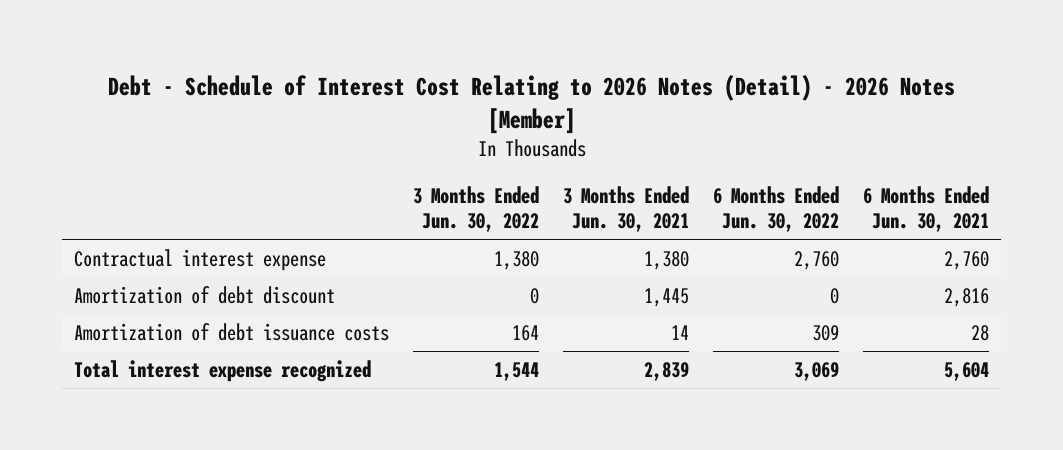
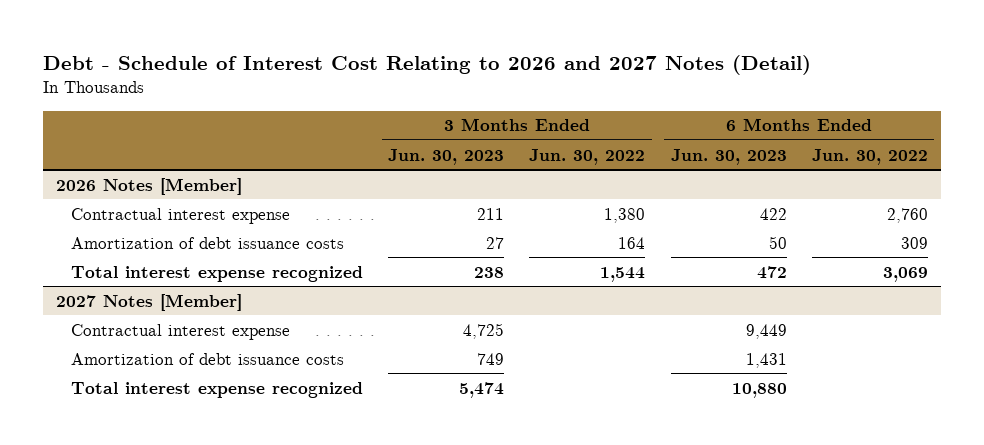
[107,73,955,134] Debt - Schedule of Interest Cost Relating to 2026 Notes (Detail) - 2026 Notes [Member] -> [43,55,812,76] Debt - Schedule of Interest Cost Relating to 2026 and 2027 Notes (Detail)
[563,186,690,233] 3 Months Ended Jun. 30, 2021 -> none
[863,186,990,233] 6 Months Ended Jun. 30, 2021 -> none
none -> [387,148,504,165] Jun. 30, 2023
none -> [670,148,787,165] Jun. 30, 2023
none -> [56,177,243,195] 2026 Notes [Member]
[73,285,335,304] Amortization of debt discount -> none
none -> [56,293,243,311] 2027 Notes [Member]
none -> [70,323,290,340] Contractual interest expense
none -> [70,352,344,365] Amortization of debt issuance costs
none -> [70,381,363,398] Total interest expense recognized

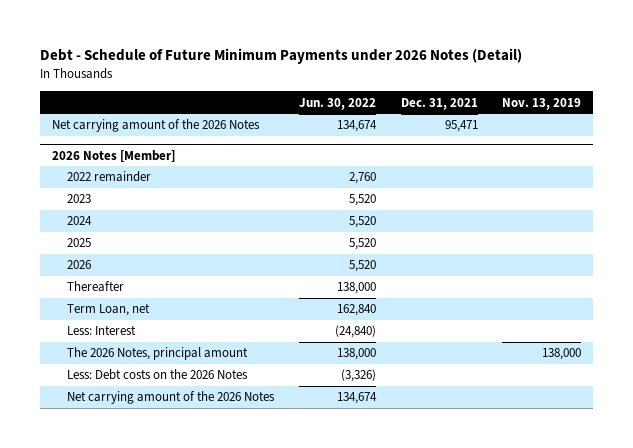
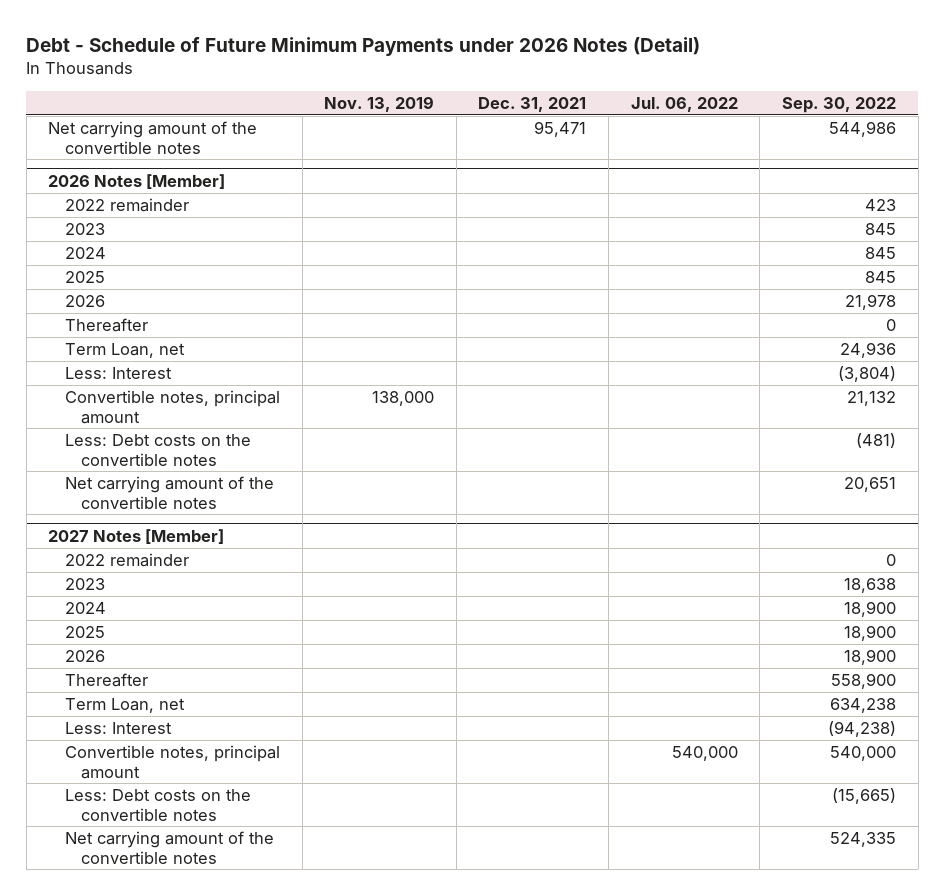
[298,97,376,110] Jun. 30, 2022 -> none
none -> [630,96,738,112] Jul. 06, 2022
none -> [782,96,897,113] Sep. 30, 2022
[51,119,260,133] Net carrying amount of the 2026 Notes -> [48,121,258,154] Net carrying amount of the convertible notes
[67,347,249,361] The 2026 Notes, principal amount -> [64,390,280,424] Convertible notes, principal amount
[67,369,249,381] Less: Debt costs on the 2026 Notes -> [64,434,251,466] Less: Debt costs on the convertible notes
[67,391,276,405] Net carrying amount of the 2026 Notes -> [64,476,274,509] Net carrying amount of the convertible notes
none -> [48,528,225,544] 2027 Notes [Member]
none -> [64,553,189,568] 2022 remainder
none -> [64,578,105,591] 2023
none -> [64,602,106,615] 2024
none -> [64,626,105,639] 2025
none -> [64,650,105,663] 2026
none -> [64,673,148,688] Thereafter
none -> [64,698,185,714] Term Loan, net
none -> [64,722,172,735] Less: Interest
none -> [64,745,280,779] Convertible notes, principal amount
none -> [64,789,251,821] Less: Debt costs on the convertible notes
none -> [64,831,274,864] Net carrying amount of the convertible notes

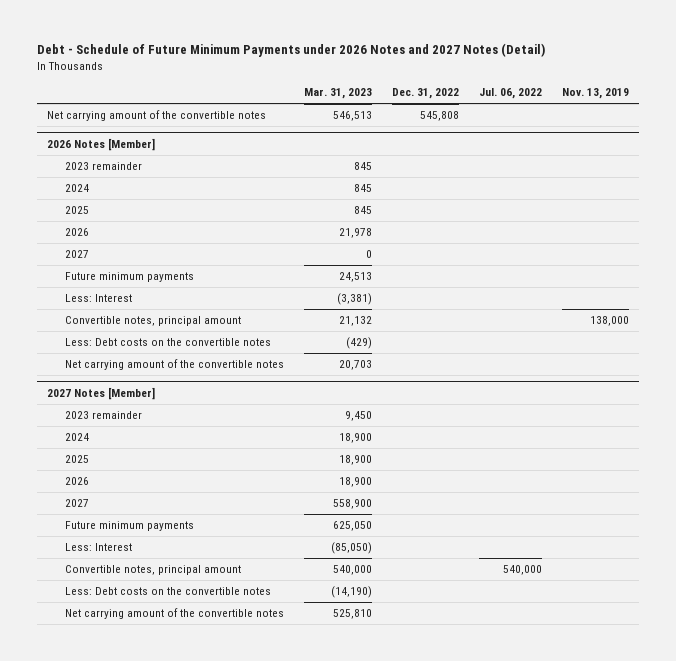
[26,36,701,56] Debt - Schedule of Future Minimum Payments under 2026 Notes (Detail) -> [36,43,545,58] Debt - Schedule of Future Minimum Payments under 2026 Notes and 2027 Notes (Detail)
[478,96,587,112] Dec. 31, 2021 -> none
[782,96,897,113] Sep. 30, 2022 -> none
none -> [304,88,373,100] Mar. 31, 2023
none -> [392,88,460,100] Dec. 31, 2022
[64,223,105,236] 2023 -> none
[64,198,189,213] 2022 remainder -> [64,162,142,171] 2023 remainder
[64,318,148,333] Thereafter -> none
none -> [64,250,89,259] 2027
[64,343,185,359] Term Loan, net -> [64,272,194,283] Future minimum payments
[64,578,105,591] 2023 -> none
[64,553,189,568] 2022 remainder -> [64,411,142,420] 2023 remainder
[64,673,148,688] Thereafter -> none
none -> [64,499,89,508] 2027
[64,698,185,714] Term Loan, net -> [64,521,194,532] Future minimum payments

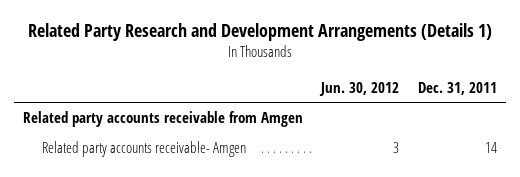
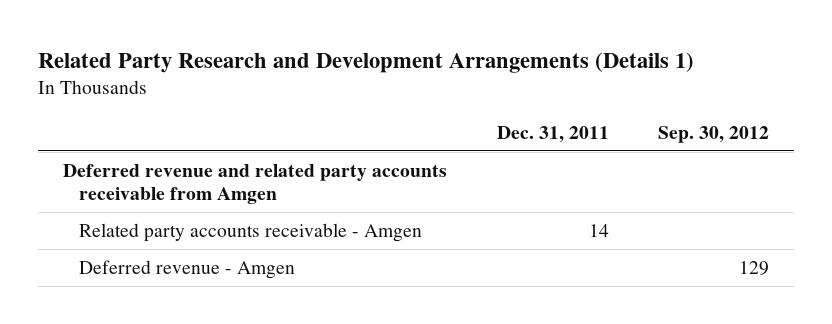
[319,81,400,96] Jun. 30, 2012 -> none
none -> [658,125,770,143] Sep. 30, 2012
[22,111,303,128] Related party accounts receivable from Amgen -> [63,163,448,205] Deferred revenue and related party accounts receivable from Amgen
[42,141,247,158] Related party accounts receivable- Amgen -> [78,222,422,242] Related party accounts receivable - Amgen
none -> [78,259,295,279] Deferred revenue - Amgen

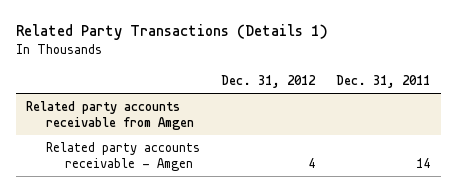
[38,52,695,74] Related Party Research and Development Arrangements (Details 1) -> [15,24,328,41] Related Party Transactions (Details 1)
[658,125,770,143] Sep. 30, 2012 -> none
none -> [221,74,317,88] Dec. 31, 2012
[63,163,448,205] Deferred revenue and related party accounts receivable from Amgen -> [26,101,194,130] Related party accounts receivable from Amgen
[78,259,295,279] Deferred revenue - Amgen -> none

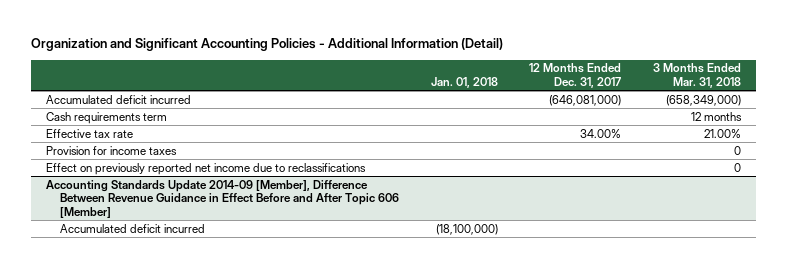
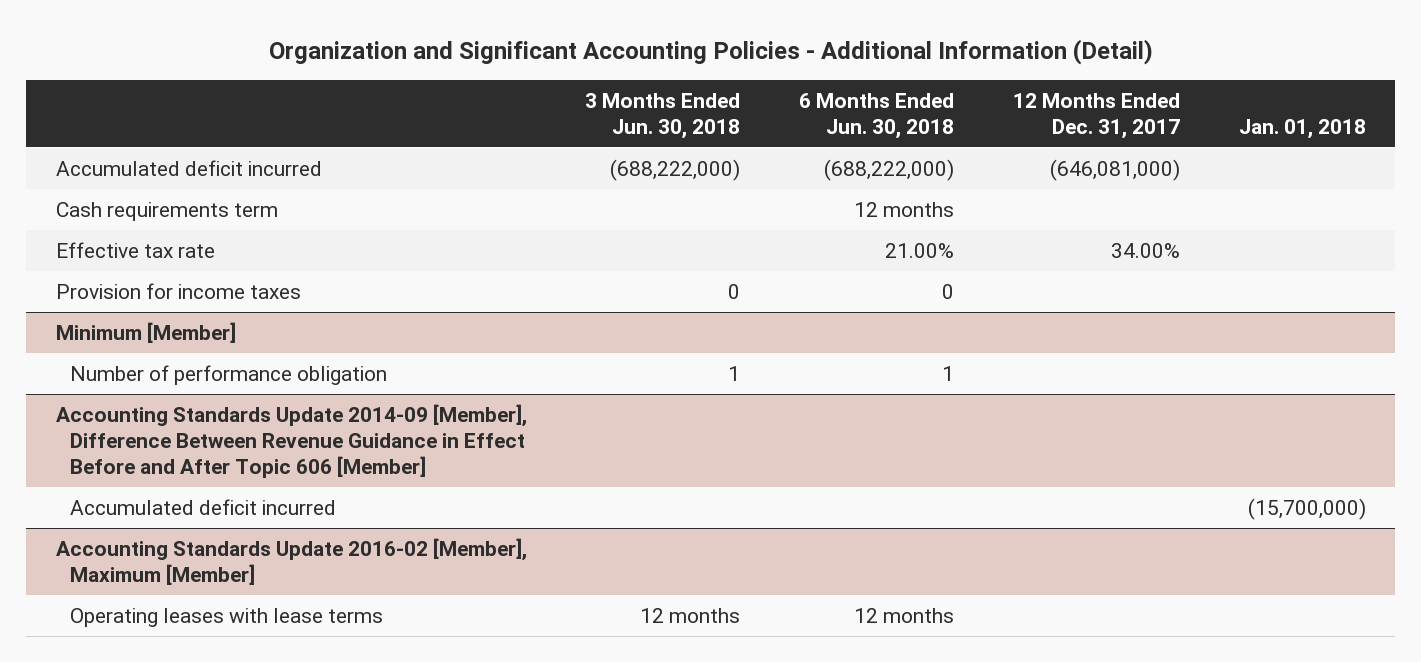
[652,63,741,88] 3 Months Ended Mar. 31, 2018 -> none
none -> [585,93,741,139] 3 Months Ended Jun. 30, 2018
none -> [799,93,955,139] 6 Months Ended Jun. 30, 2018
[46,162,367,175] Effect on previously reported net income due to reclassifications -> none
none -> [55,322,236,344] Minimum [Member]
none -> [70,365,388,386] Number of performance obligation
[435,223,498,235] (18,100,000) -> [1247,498,1366,521] (15,700,000)
none -> [55,538,527,585] Accounting Standards Update 2016-02 [Member], Maximum [Member]
none -> [70,608,384,628] Operating leases with lease terms

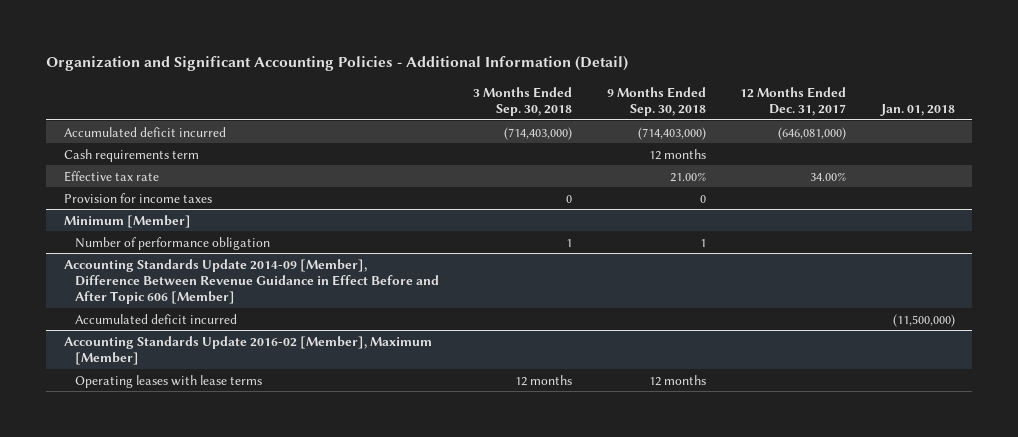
[585,93,741,139] 3 Months Ended Jun. 30, 2018 -> none
[799,93,955,139] 6 Months Ended Jun. 30, 2018 -> none
none -> [473,86,573,116] 3 Months Ended Sep. 30, 2018
none -> [606,86,706,116] 9 Months Ended Sep. 30, 2018
[1247,498,1366,521] (15,700,000) -> [892,313,955,327] (11,500,000)

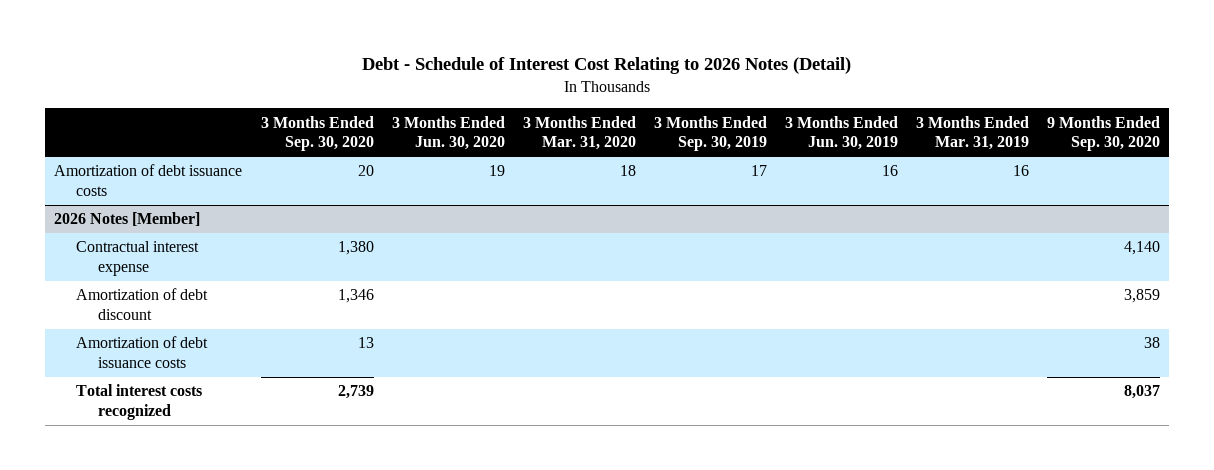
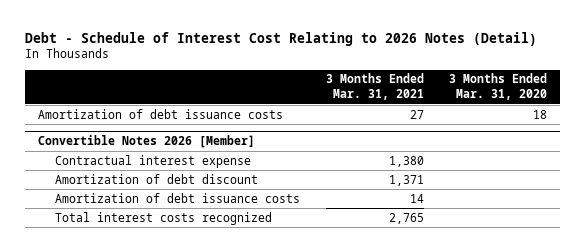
[260,115,374,152] 3 Months Ended Sep. 30, 2020 -> none
[391,115,505,151] 3 Months Ended Jun. 30, 2020 -> none
[653,115,767,152] 3 Months Ended Sep. 30, 2019 -> none
[784,115,898,151] 3 Months Ended Jun. 30, 2019 -> none
[915,115,1029,151] 3 Months Ended Mar. 31, 2019 -> none
[1046,115,1160,152] 9 Months Ended Sep. 30, 2020 -> none
none -> [325,73,424,101] 3 Months Ended Mar. 31, 2021
[54,212,201,227] 2026 Notes [Member] -> [37,135,255,149] Convertible Notes 2026 [Member]

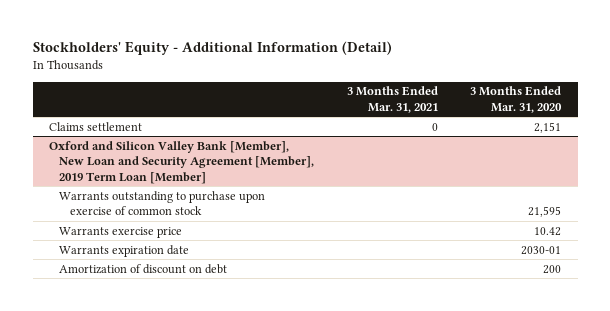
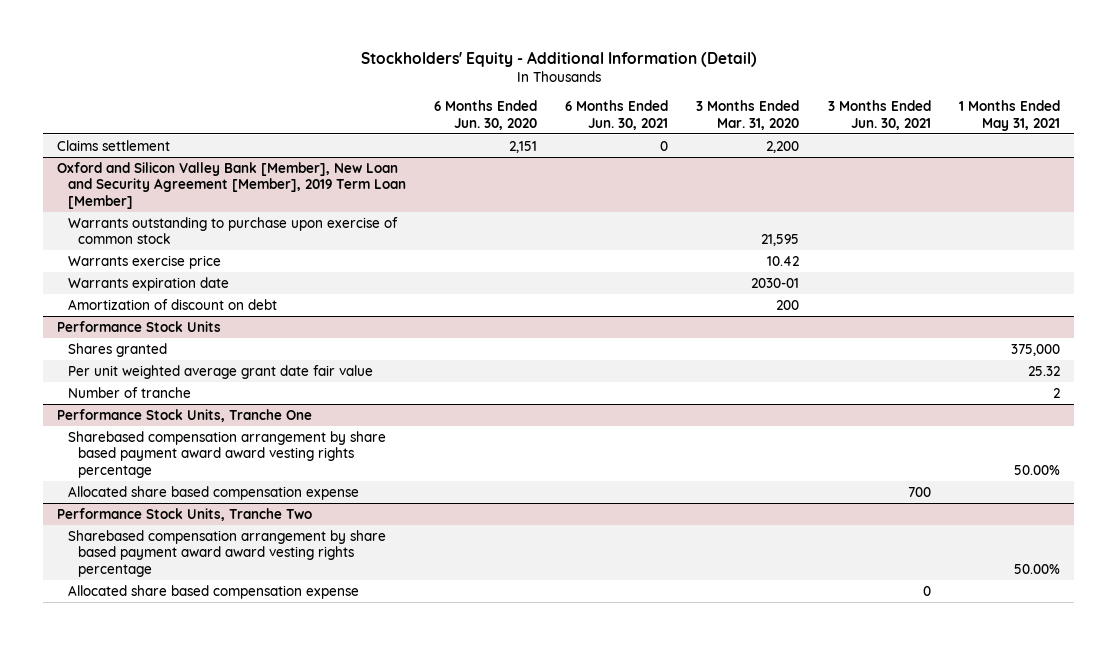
[346,86,438,113] 3 Months Ended Mar. 31, 2021 -> none
none -> [433,100,537,130] 6 Months Ended Jun. 30, 2020
none -> [565,100,669,130] 6 Months Ended Jun. 30, 2021
none -> [827,100,931,130] 3 Months Ended Jun. 30, 2021
none -> [958,100,1060,131] 1 Months Ended May 31, 2021
[534,121,562,133] 2,151 -> [766,140,800,153] 2,200
none -> [57,320,222,332] Performance Stock Units
none -> [67,342,167,357] Shares granted
none -> [67,364,373,379] Per unit weighted average grant date fair value
none -> [67,386,191,398] Number of tranche
none -> [57,408,313,422] Performance Stock Units, Tranche One
none -> [67,430,386,478] Sharebased compensation arrangement by share based payment award award vesting rights percentage
none -> [67,485,359,500] Allocated share based compensation expense
none -> [57,507,313,521] Performance Stock Units, Tranche Two
none -> [67,529,386,577] Sharebased compensation arrangement by share based payment award award vesting rights percentage
none -> [67,584,359,599] Allocated share based compensation expense

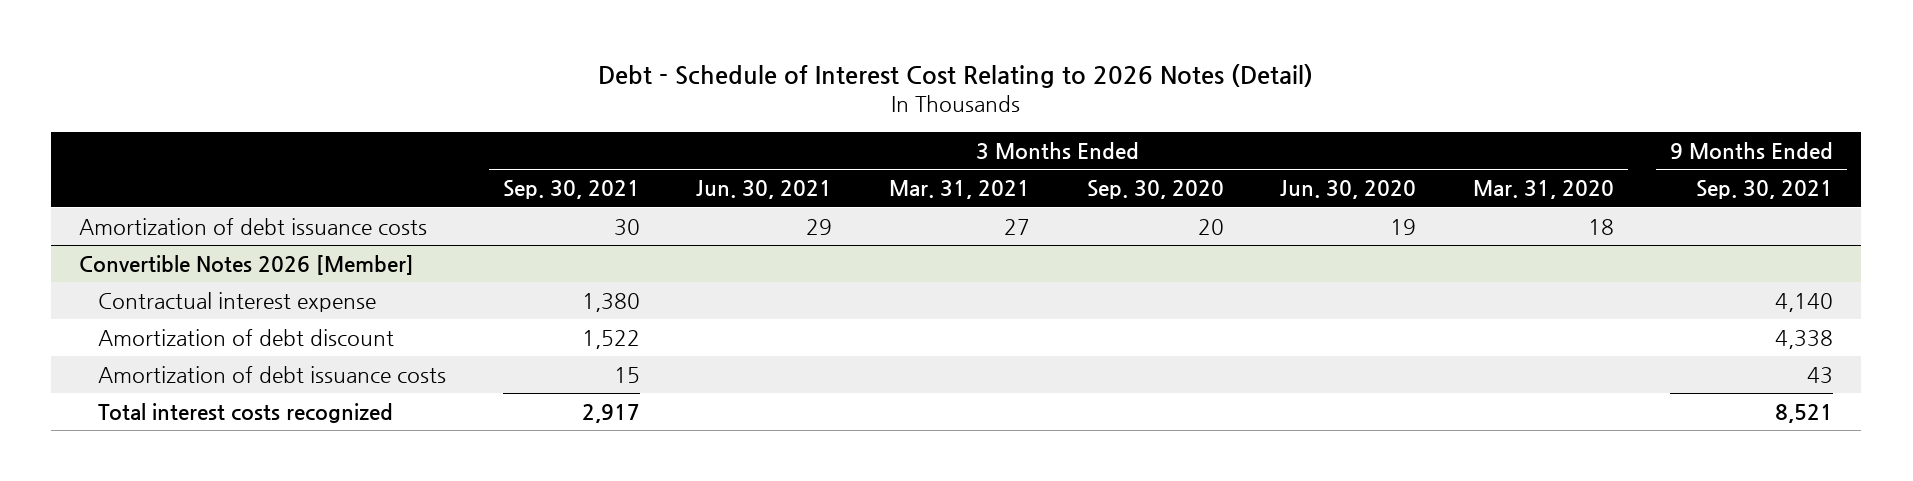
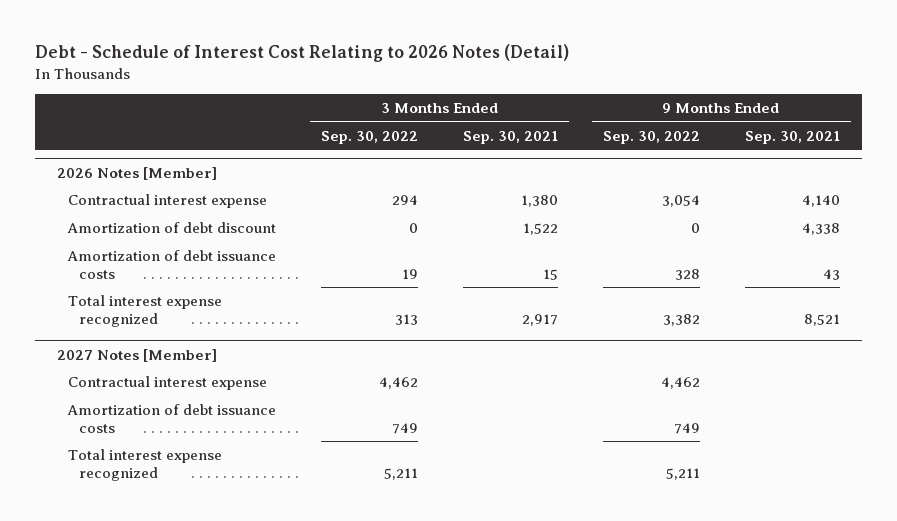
[696,180,833,200] Jun. 30, 2021 -> none
[888,180,1030,200] Mar. 31, 2021 -> none
[1086,180,1224,200] Sep. 30, 2020 -> none
[1280,180,1417,200] Jun. 30, 2020 -> none
[1472,180,1614,200] Mar. 31, 2020 -> none
none -> [321,130,419,144] Sep. 30, 2022
none -> [602,130,700,144] Sep. 30, 2022
[79,217,428,235] Amortization of debt issuance costs -> none
[79,254,415,275] Convertible Notes 2026 [Member] -> [57,166,218,180] 2026 Notes [Member]
[98,402,394,423] Total interest costs recognized -> [68,295,223,327] Total interest expense recognized
none -> [57,348,218,362] 2027 Notes [Member]
none -> [68,376,268,391] Contractual interest expense
none -> [67,404,277,433] Amortization of debt issuance costs
none -> [68,449,223,481] Total interest expense recognized

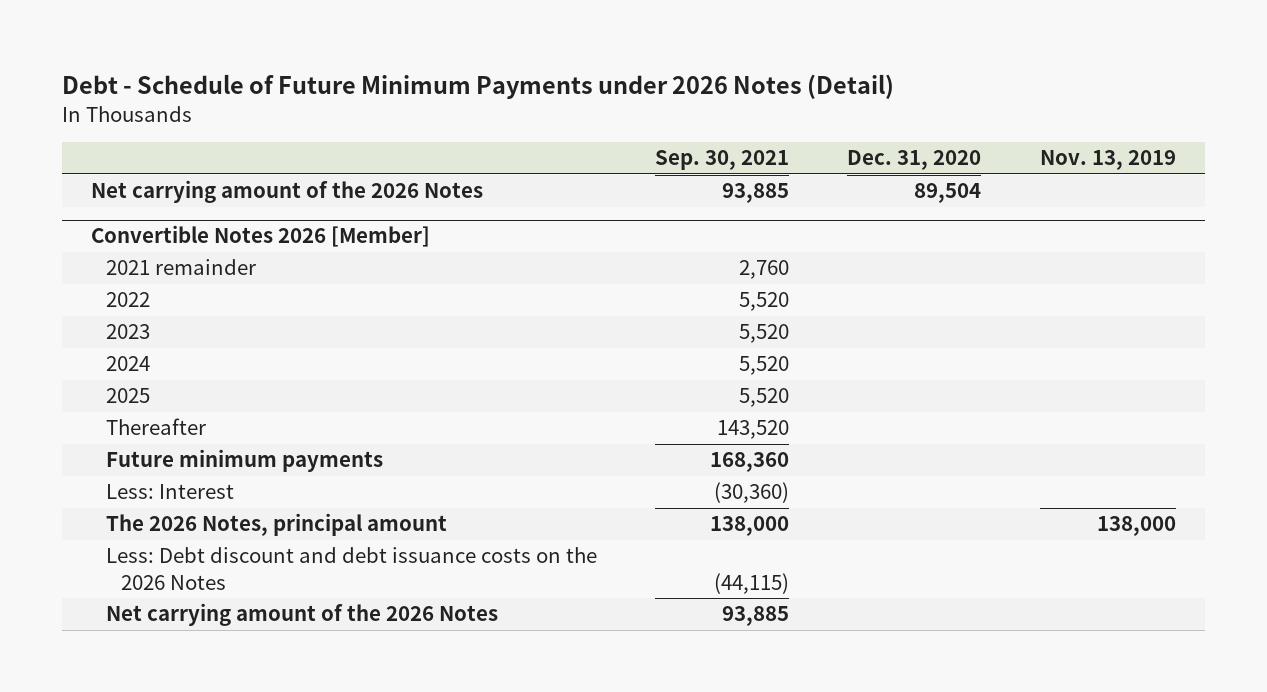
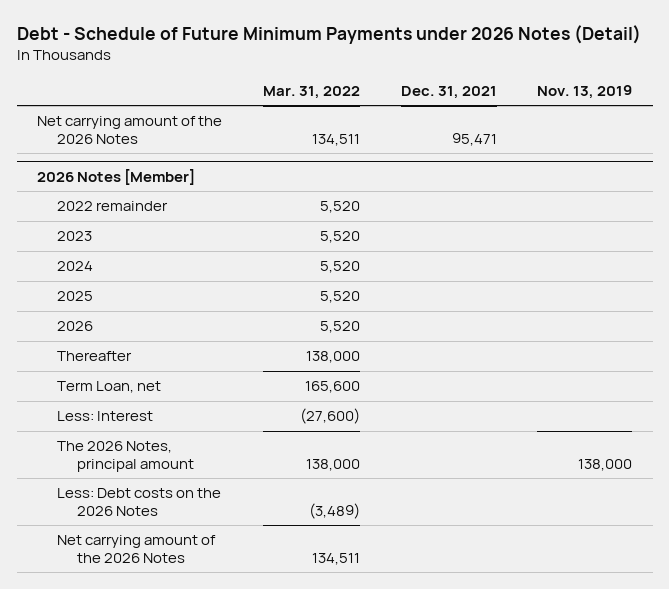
[655,150,790,171] Sep. 30, 2021 -> none
[847,150,982,171] Dec. 31, 2020 -> none
none -> [262,85,360,99] Mar. 31, 2022
none -> [400,85,497,99] Dec. 31, 2021
[106,292,151,308] 2022 -> none
[91,225,431,248] Convertible Notes 2026 [Member] -> [37,169,196,186] 2026 Notes [Member]
[106,259,257,276] 2021 remainder -> [57,201,169,212] 2022 remainder
none -> [57,321,94,332] 2026
[106,449,384,473] Future minimum payments -> [57,381,162,394] Term Loan, net
[106,547,598,590] Less: Debt discount and debt issuance costs on the 2026 Notes -> [57,488,222,516] Less: Debt costs on the 2026 Notes

